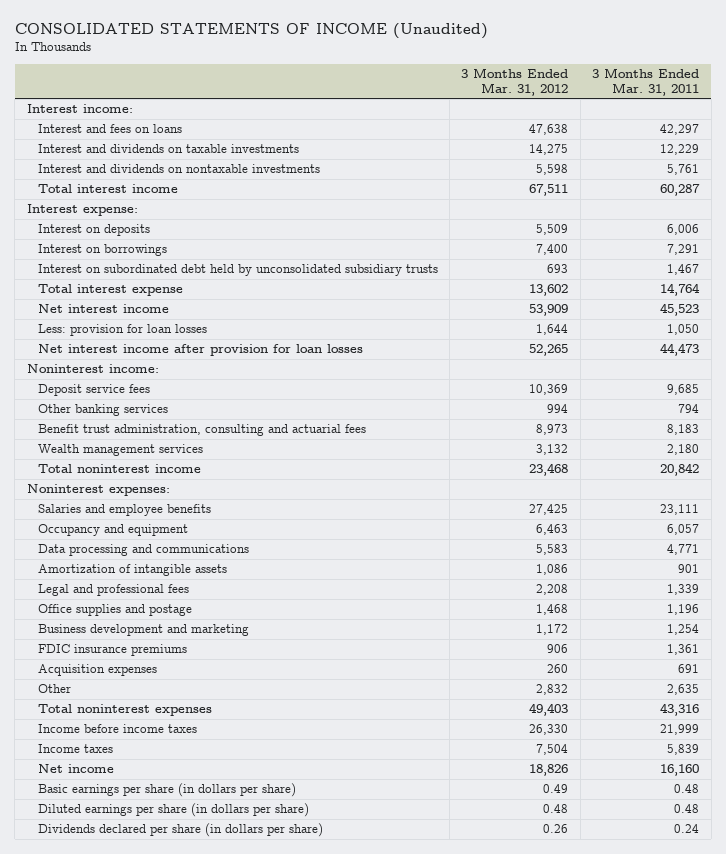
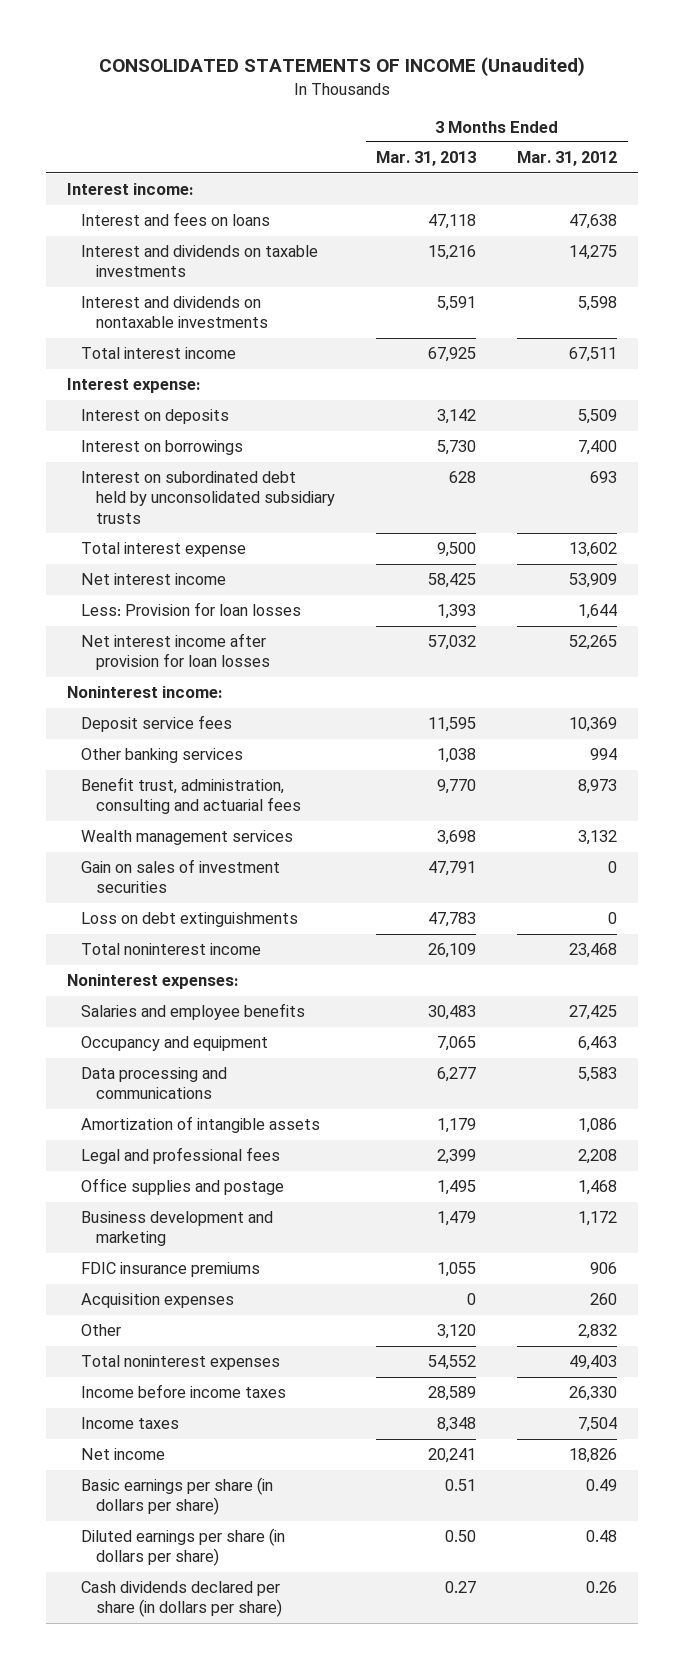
[592,67,700,96] 3 Months Ended Mar. 31, 2011 -> none
none -> [375,151,476,167] Mar. 31, 2013
[37,324,207,337] Less: provision for loan losses -> [81,602,302,617] Less: Provision for loan losses
[37,424,366,437] Benefit trust administration, consulting and actuarial fees -> [81,777,301,815] Benefit trust, administration, consulting and actuarial fees
none -> [81,859,281,894] Gain on sales of investment securities
none -> [81,912,299,928] Loss on debt extinguishments
[37,823,323,838] Dividends declared per share (in dollars per share) -> [81,1581,282,1618] Cash dividends declared per share (in dollars per share)

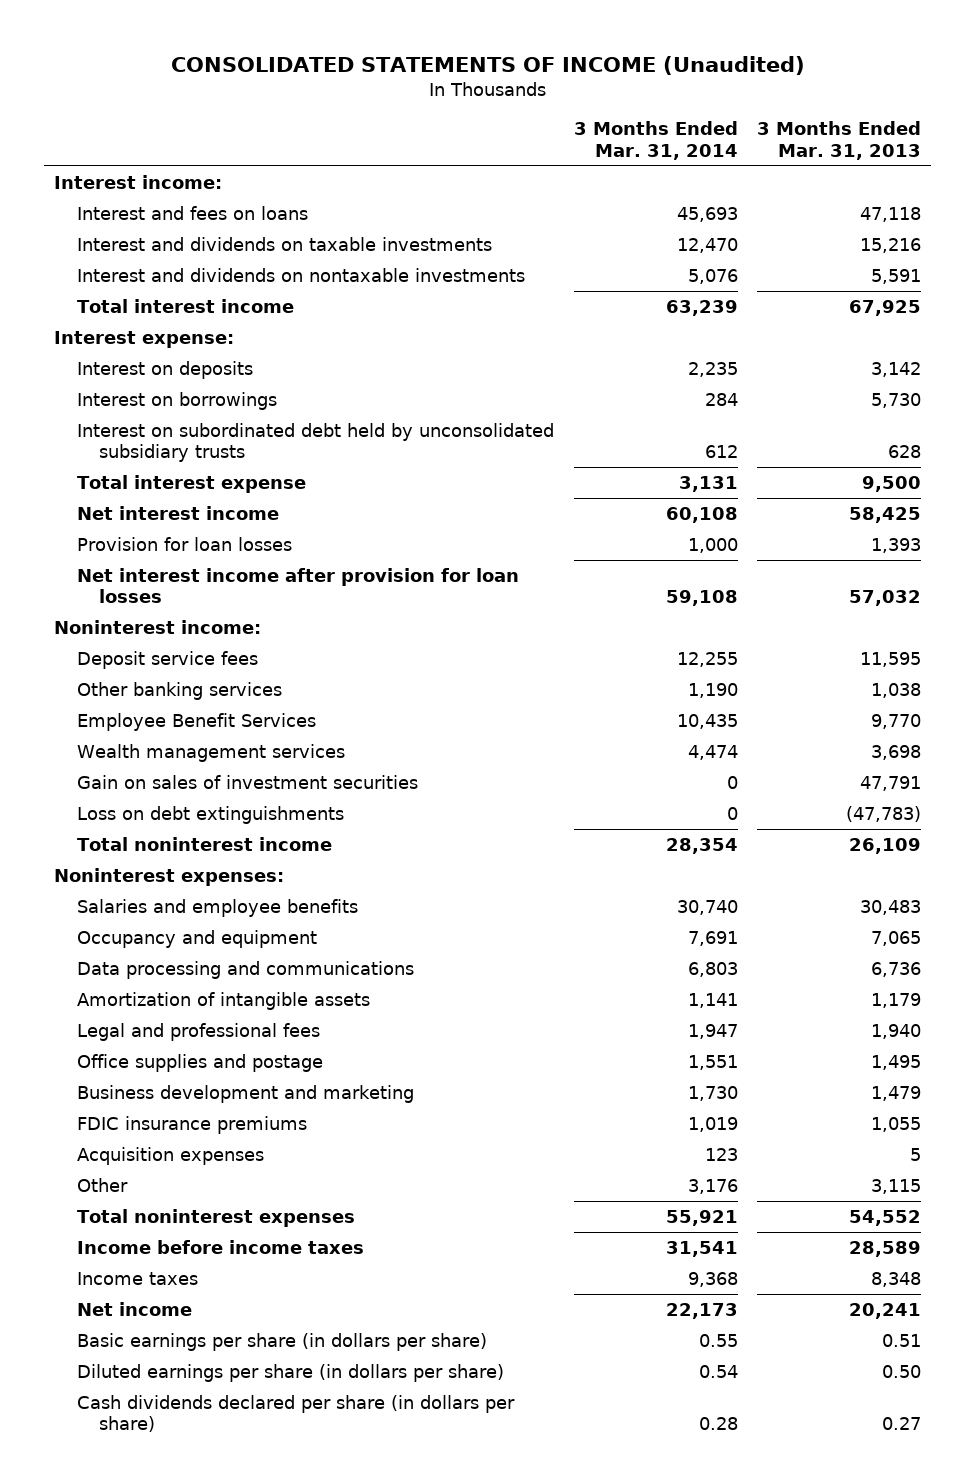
[517,151,618,167] Mar. 31, 2012 -> none
none -> [573,121,738,160] 3 Months Ended Mar. 31, 2014
[81,602,302,617] Less: Provision for loan losses -> [76,536,292,551] Provision for loan losses
[81,777,301,815] Benefit trust, administration, consulting and actuarial fees -> [76,712,316,731] Employee Benefit Services
[427,912,476,928] 47,783 -> [846,805,922,822] (47,783)
[436,1067,476,1083] 6,277 -> [871,961,922,977] 6,736
[436,1149,476,1165] 2,399 -> [871,1023,922,1039] 1,940
[466,1293,476,1306] 0 -> [910,1147,922,1161] 5
[436,1324,476,1340] 3,120 -> [871,1178,922,1194] 3,115

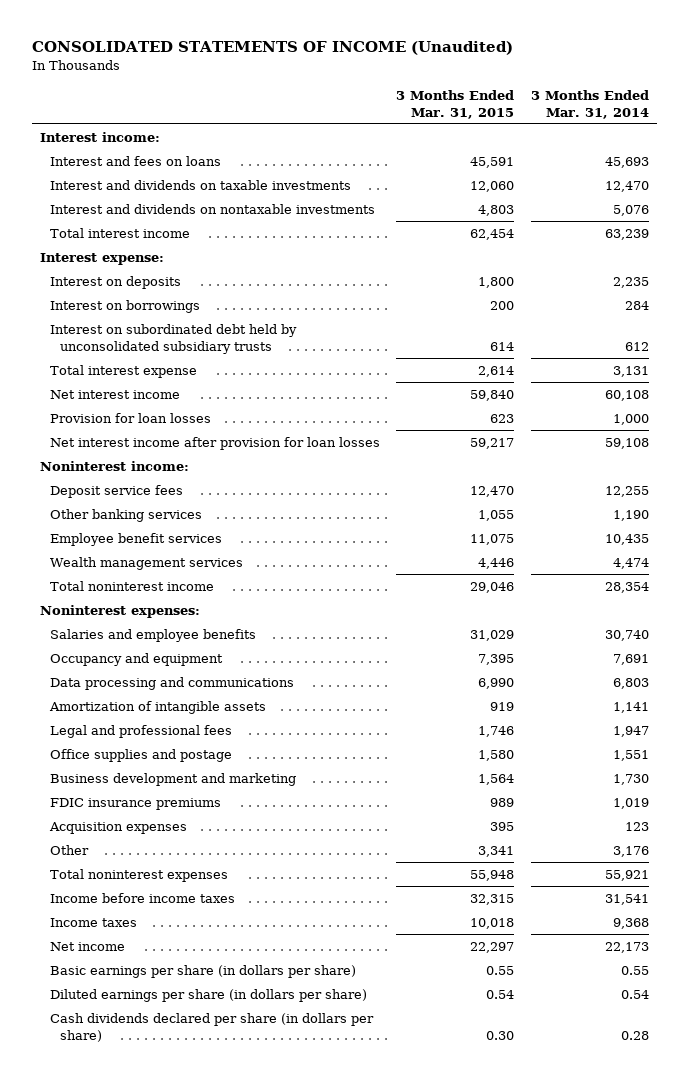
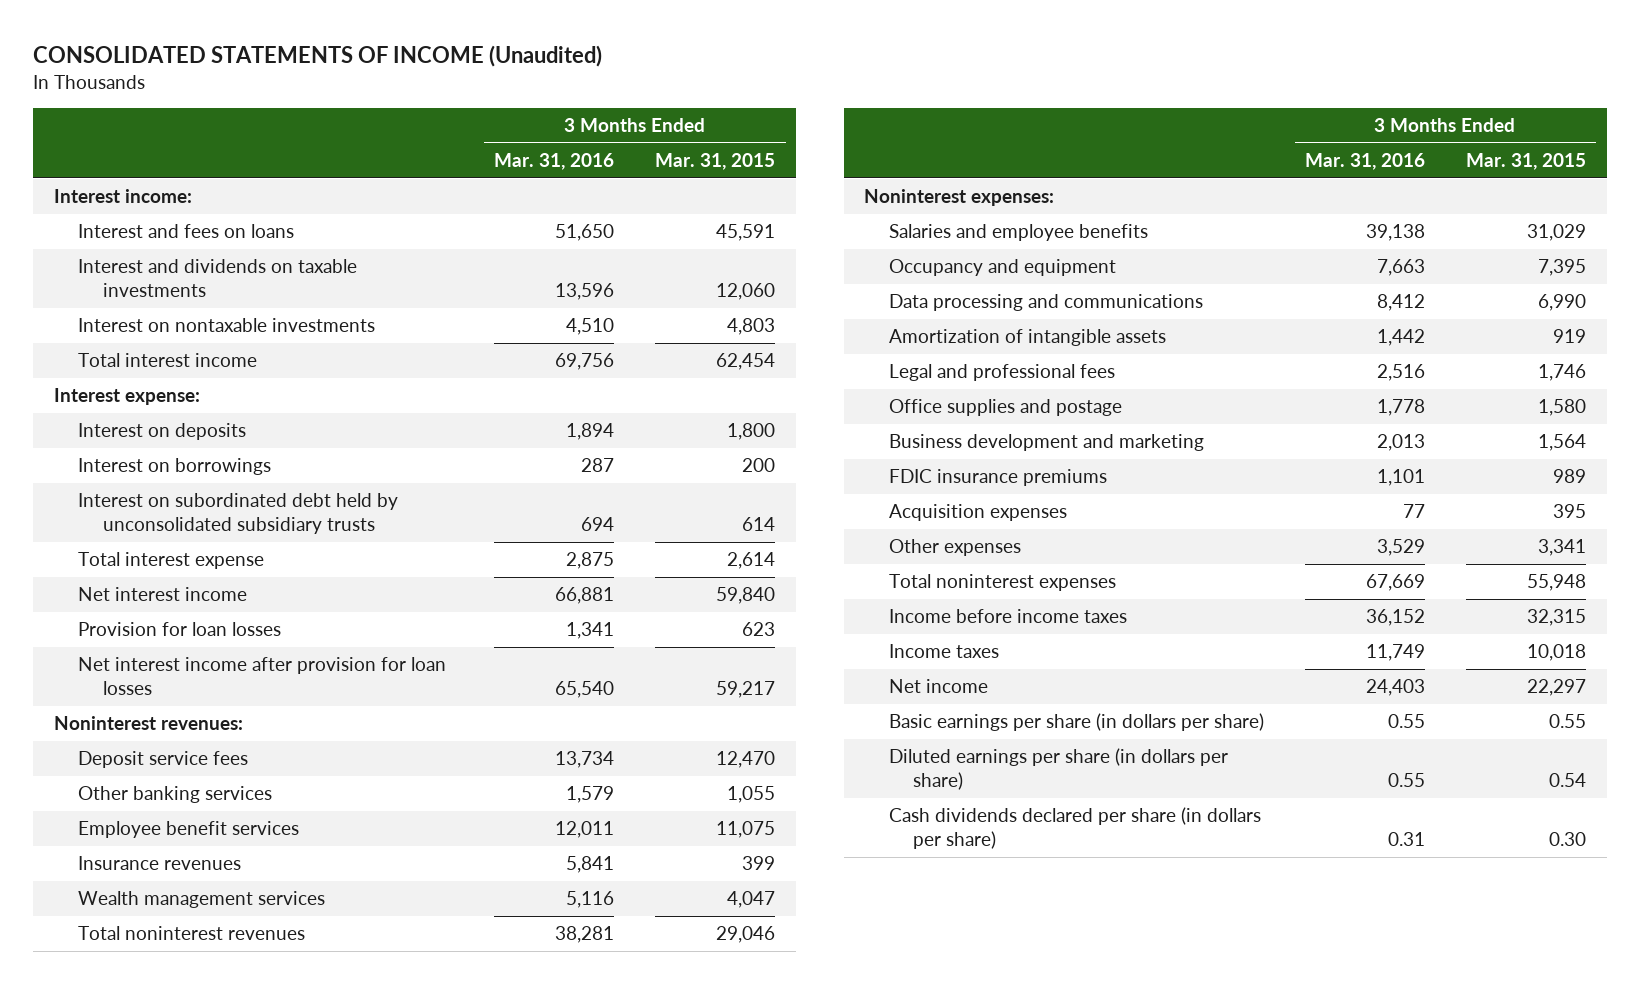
[530,89,649,119] 3 Months Ended Mar. 31, 2014 -> none
none -> [494,153,615,171] Mar. 31, 2016
[50,203,376,214] Interest and dividends on nontaxable investments -> [78,318,376,333] Interest on nontaxable investments
[40,460,190,471] Noninterest income: -> [53,716,243,731] Noninterest revenues:
none -> [78,856,242,871] Insurance revenues
[478,557,515,569] 4,446 -> [727,891,776,909] 4,047
[50,580,215,591] Total noninterest income -> [78,926,306,941] Total noninterest revenues
[50,844,90,855] Other -> [888,539,1021,557] Other expenses

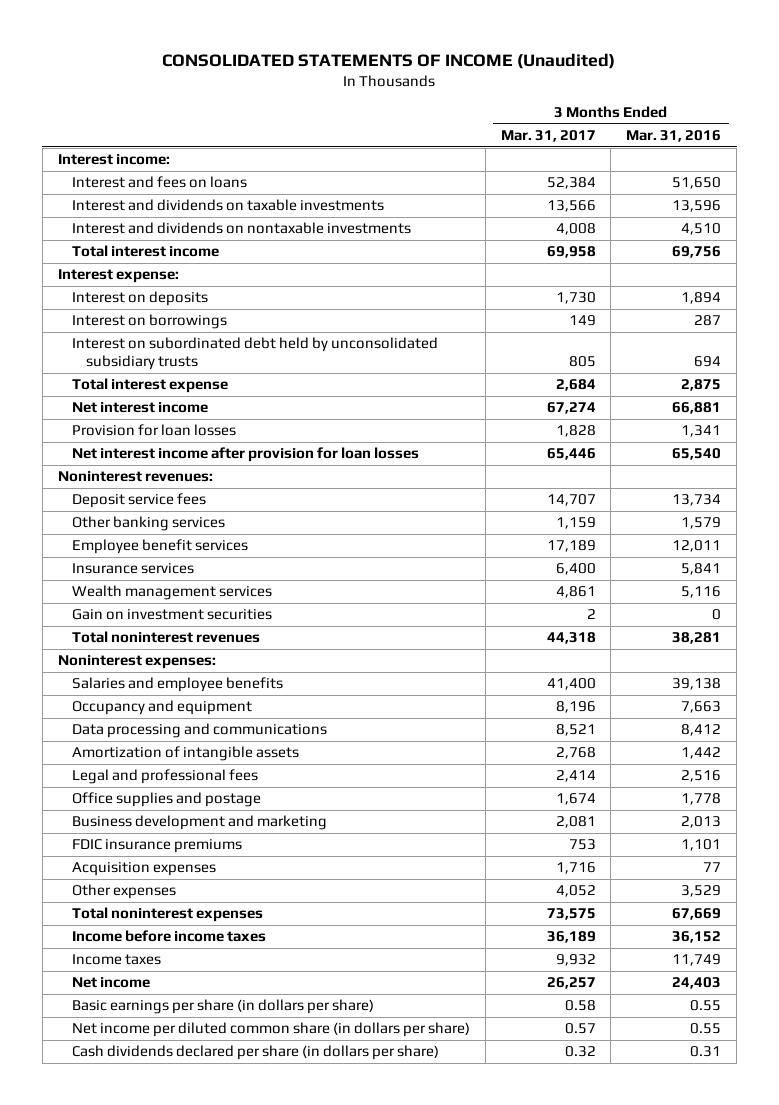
[655,153,776,171] Mar. 31, 2015 -> none
none -> [500,130,596,143] Mar. 31, 2017
[78,318,376,333] Interest on nontaxable investments -> [71,222,411,235] Interest and dividends on nontaxable investments
[78,856,242,871] Insurance revenues -> [71,563,194,575] Insurance services
none -> [71,609,272,621] Gain on investment securities
[888,748,1228,791] Diluted earnings per share (in dollars per share) -> [71,1022,470,1038] Net income per diluted common share (in dollars per share)

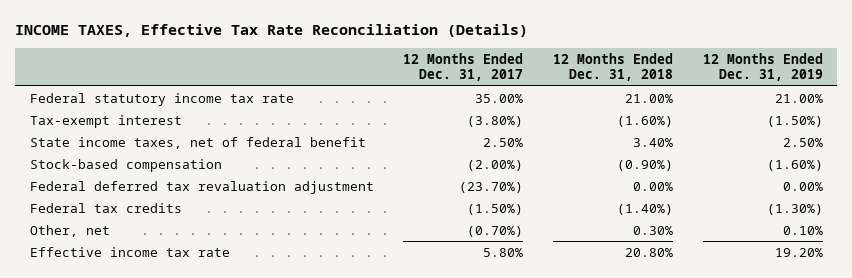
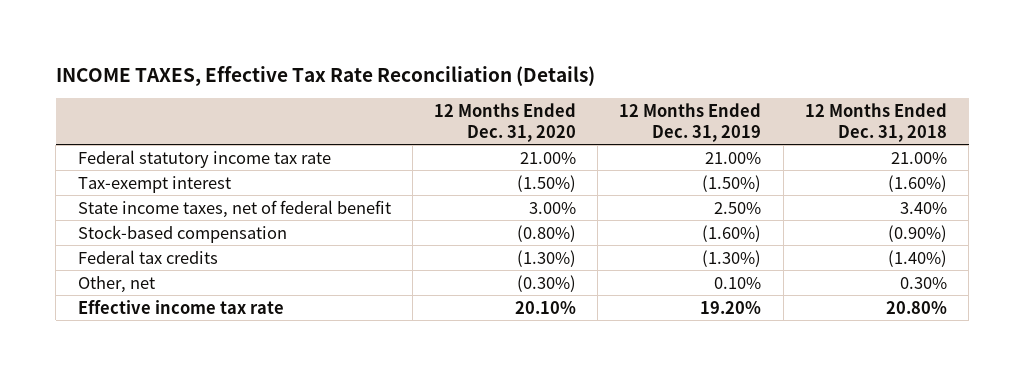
[403,52,524,82] 12 Months Ended Dec. 31, 2017 -> none
none -> [434,102,577,142] 12 Months Ended Dec. 31, 2020
[29,180,374,194] Federal deferred tax revaluation adjustment -> none

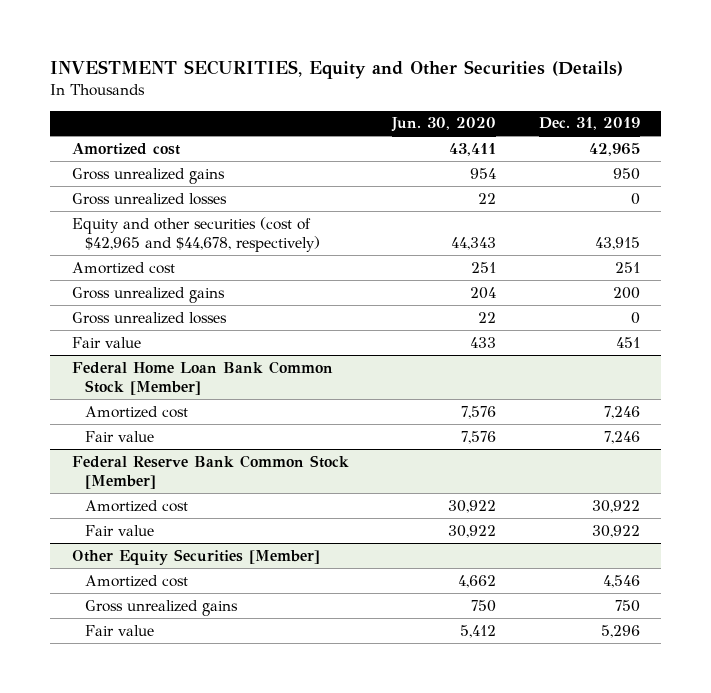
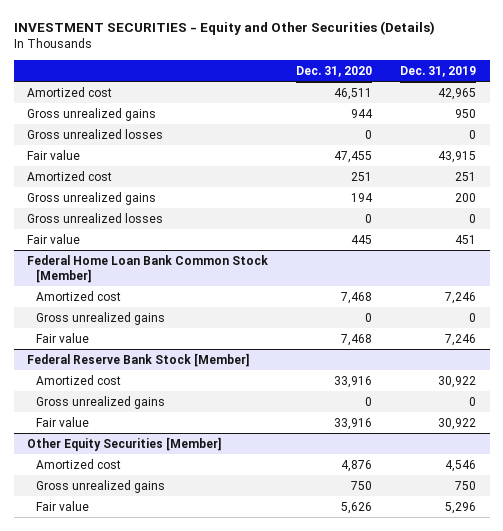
[49,60,623,80] INVESTMENT SECURITIES, Equity and Other Securities (Details) -> [13,21,435,36] INVESTMENT SECURITIES - Equity and Other Securities (Details)
[390,117,496,133] Jun. 30, 2020 -> none
none -> [296,65,373,77] Dec. 31, 2020
[71,216,321,252] Equity and other securities (cost of $42,965 and $44,678, respectively) -> [27,149,81,160] Fair value
none -> [36,311,166,325] Gross unrealized gains
[71,454,349,489] Federal Reserve Bank Common Stock [Member] -> [27,352,251,367] Federal Reserve Bank Stock [Member]
none -> [36,395,166,409] Gross unrealized gains

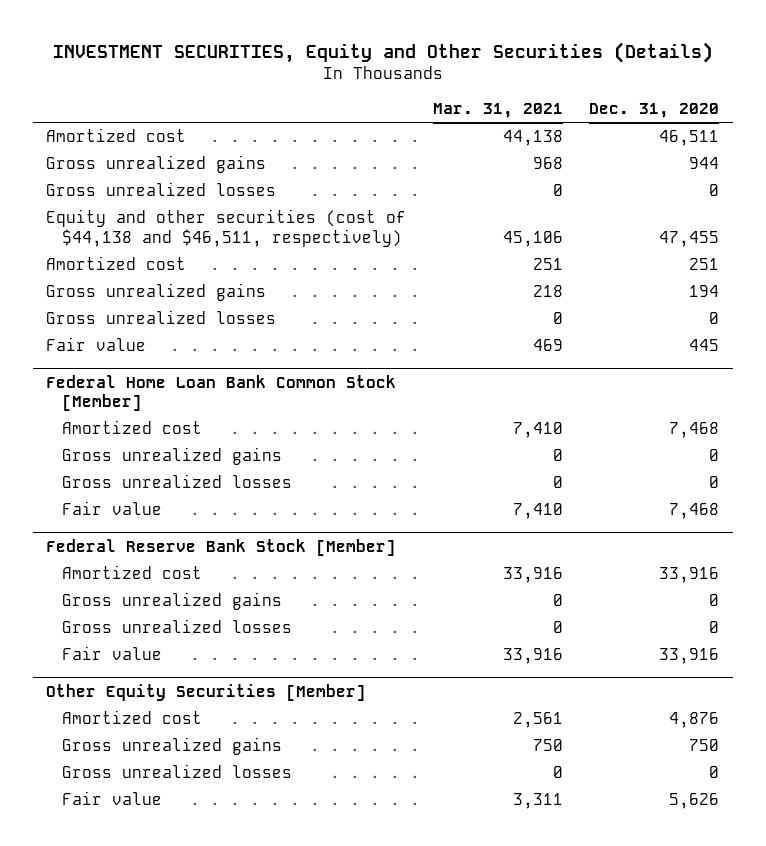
[13,21,435,36] INVESTMENT SECURITIES - Equity and Other Securities (Details) -> [52,41,713,63] INVESTMENT SECURITIES, Equity and Other Securities (Details)
[399,65,476,77] Dec. 31, 2019 -> none
none -> [432,103,563,119] Mar. 31, 2021
[27,149,81,160] Fair value -> [46,209,407,247] Equity and other securities (cost of $44,138 and $46,511, respectively)
none -> [61,474,292,489] Gross unrealized losses
none -> [61,619,292,634] Gross unrealized losses
none -> [61,764,292,779] Gross unrealized losses

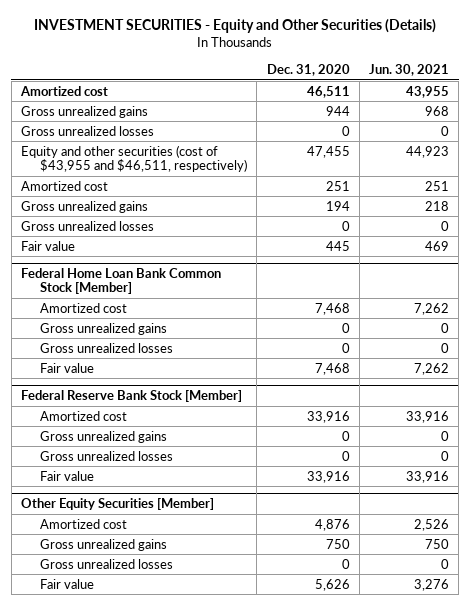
[52,41,713,63] INVESTMENT SECURITIES, Equity and Other Securities (Details) -> [33,19,436,34] INVESTMENT SECURITIES - Equity and Other Securities (Details)
[432,103,563,119] Mar. 31, 2021 -> none
none -> [369,64,450,77] Jun. 30, 2021
[46,209,407,247] Equity and other securities (cost of $44,138 and $46,511, respectively) -> [20,144,247,173] Equity and other securities (cost of $43,955 and $46,511, respectively)

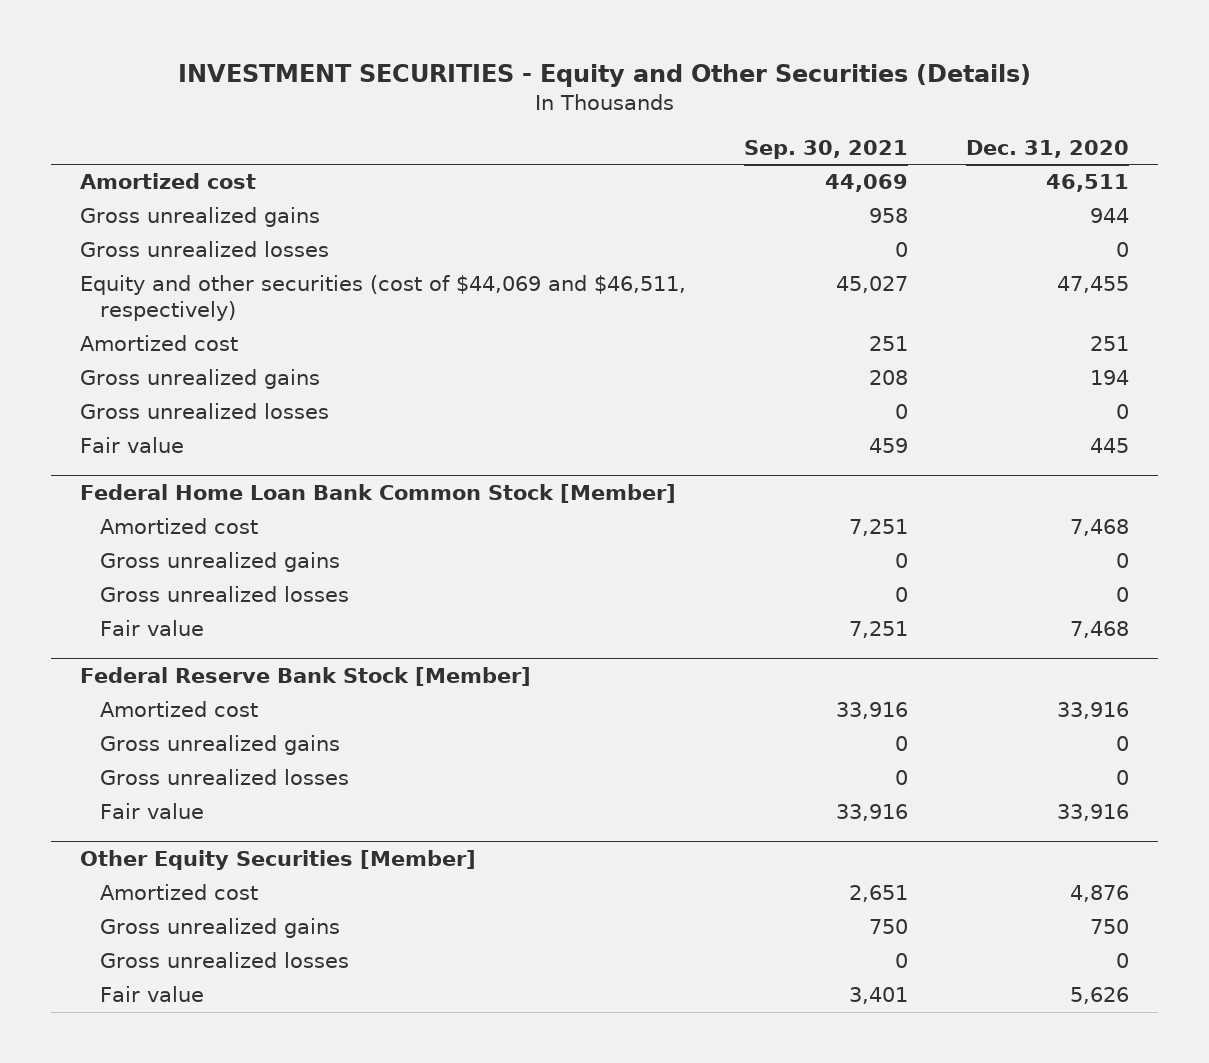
[369,64,450,77] Jun. 30, 2021 -> none
none -> [744,139,909,159] Sep. 30, 2021
[20,144,247,173] Equity and other securities (cost of $43,955 and $46,511, respectively) -> [79,275,686,322] Equity and other securities (cost of $44,069 and $46,511, respectively)

